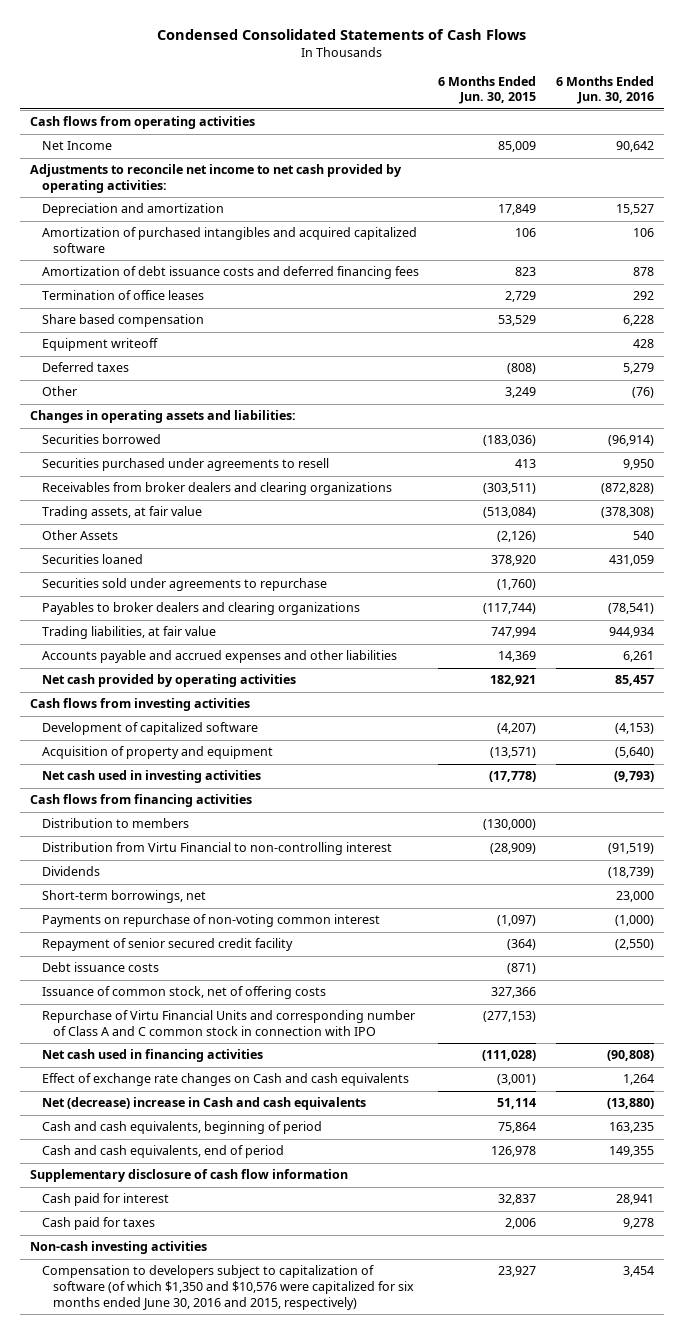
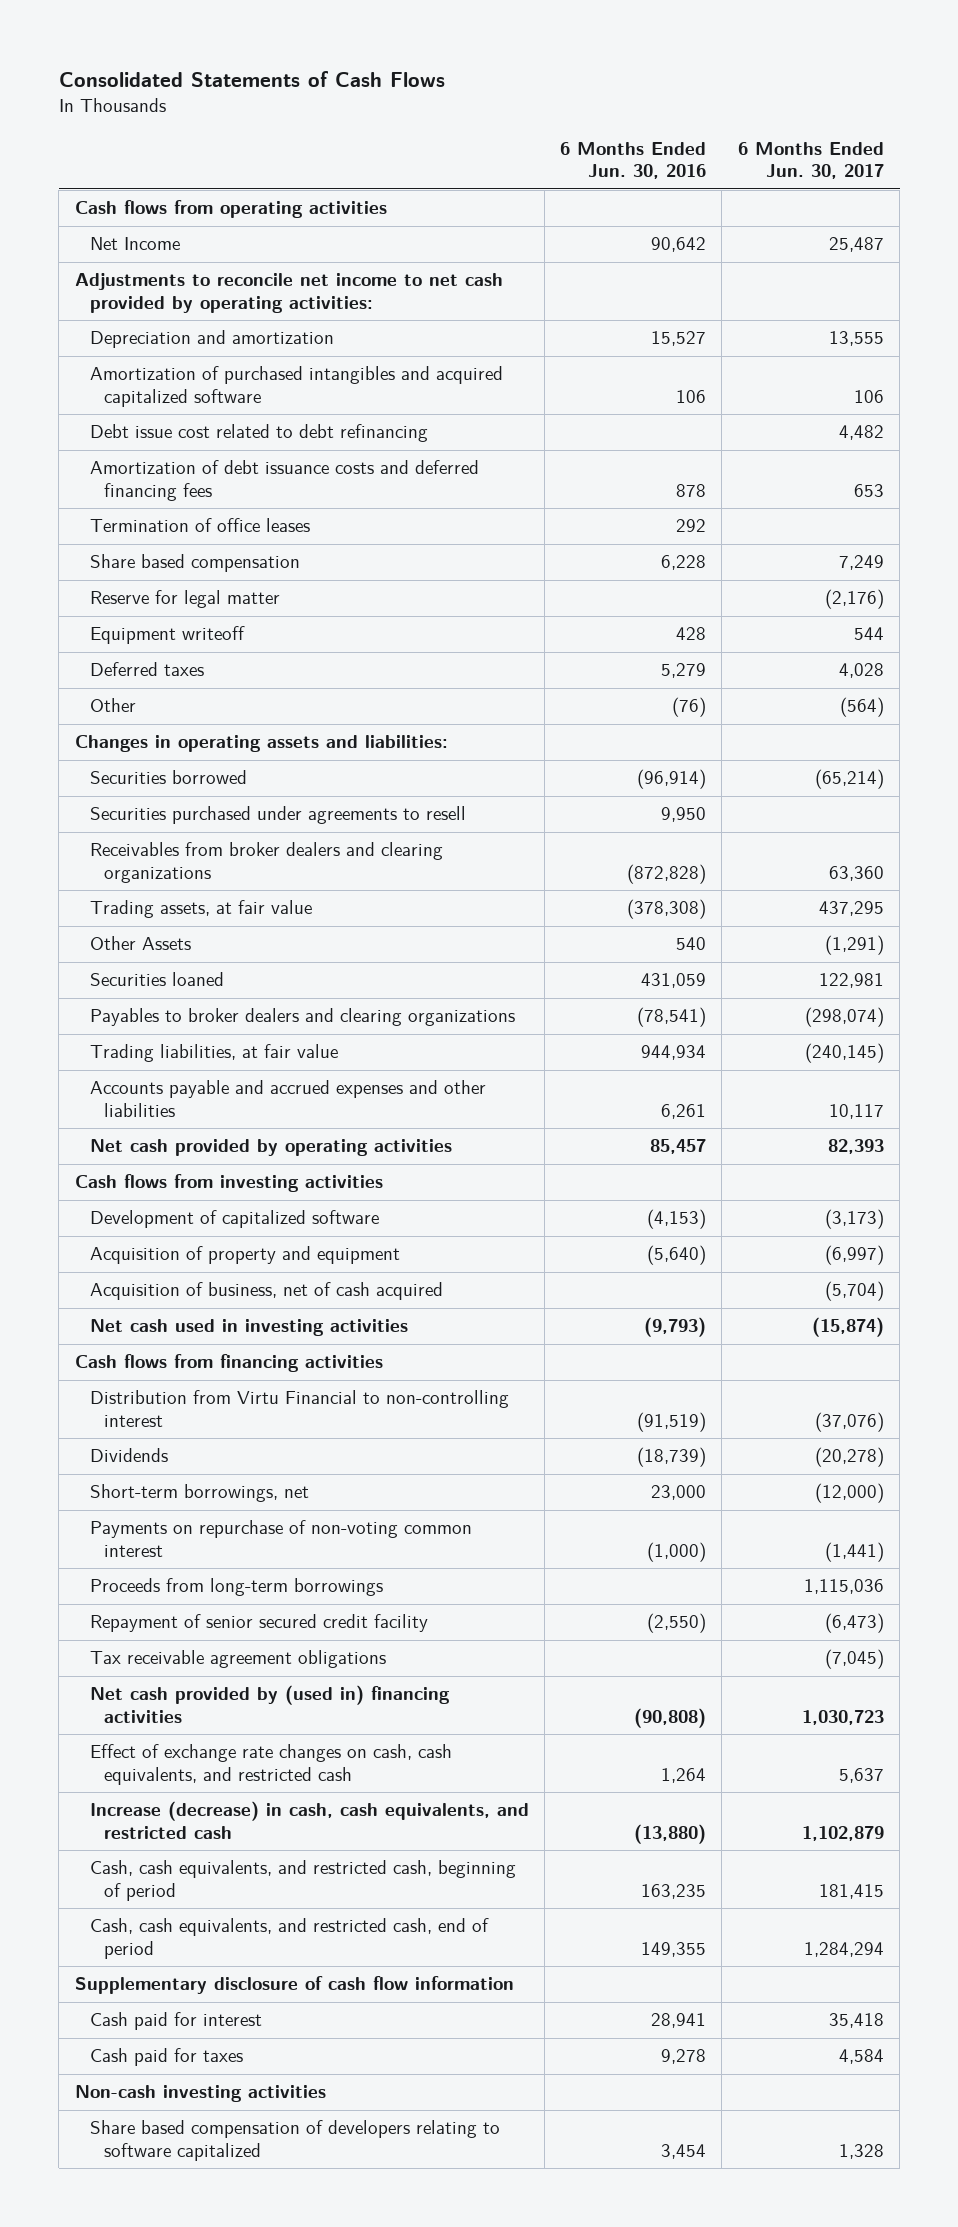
[157,28,527,40] Condensed Consolidated Statements of Cash Flows -> [58,71,445,88] Consolidated Statements of Cash Flows
[438,75,537,105] 6 Months Ended Jun. 30, 2015 -> none
none -> [737,141,884,180] 6 Months Ended Jun. 30, 2017
none -> [89,424,428,443] Debt issue cost related to debt refinancing
none -> [89,590,280,609] Reserve for legal matter
[41,578,327,592] Securities sold under agreements to repurchase -> none
none -> [89,1282,443,1301] Acquisition of business, net of cash acquired
[41,818,189,829] Distribution to members -> none
none -> [89,1578,383,1597] Proceeds from long-term borrowings
[41,962,159,973] Debt issuance costs -> none
[41,986,326,1000] Issuance of common stock, net of offering costs -> none
[41,1010,415,1036] Repurchase of Virtu Financial Units and corresponding number of Class A and C common stock in connection with IPO -> none
none -> [89,1650,386,1669] Tax receivable agreement obligations
[41,1049,263,1063] Net cash used in financing activities -> [89,1685,450,1724] Net cash provided by (used in) financing activities
[41,1073,409,1087] Effect of exchange rate changes on Cash and cash equivalents -> [89,1744,452,1786] Effect of exchange rate changes on cash, cash equivalents, and restricted cash
[41,1097,366,1111] Net (decrease) increase in Cash and cash equivalents -> [89,1801,529,1840] Increase (decrease) in cash, cash equivalents, and restricted cash
[41,1121,322,1135] Cash and cash equivalents, beginning of period -> [89,1860,516,1902] Cash, cash equivalents, and restricted cash, beginning of period
[41,1145,284,1159] Cash and cash equivalents, end of period -> [89,1918,489,1960] Cash, cash equivalents, and restricted cash, end of period
[41,1265,415,1310] Compensation to developers subject to capitalization of software (of which $1,350 and $10,576 were capitalized for six months ended June 30, 2016 and 2015, respectively) -> [89,2120,500,2162] Share based compensation of developers relating to software capitalized

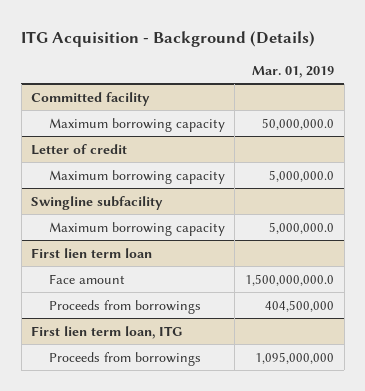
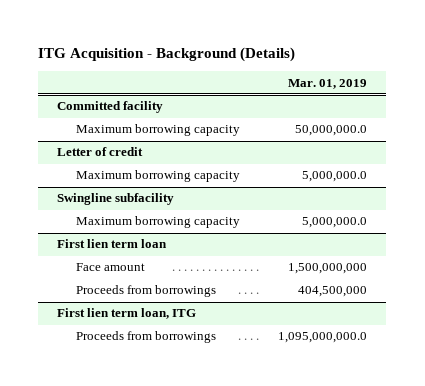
[244,273,334,286] 1,500,000,000.0 -> [288,263,368,275] 1,500,000,000
[254,351,334,364] 1,095,000,000 -> [278,332,368,344] 1,095,000,000.0

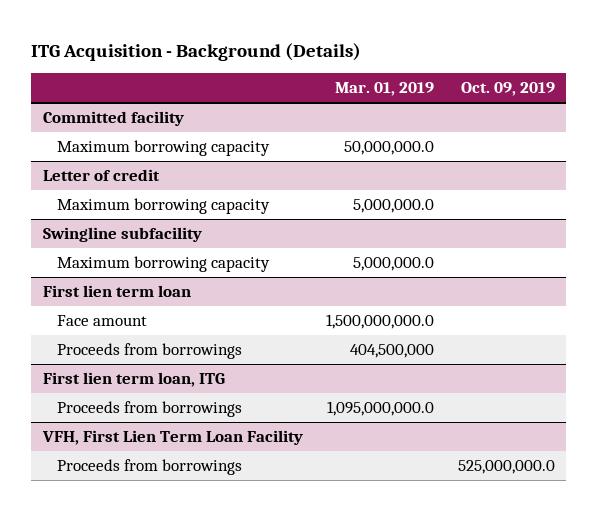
none -> [460,82,555,97] Oct. 09, 2019
[288,263,368,275] 1,500,000,000 -> [326,314,435,330] 1,500,000,000.0
none -> [41,430,303,446] VFH, First Lien Term Loan Facility
none -> [57,459,243,476] Proceeds from borrowings

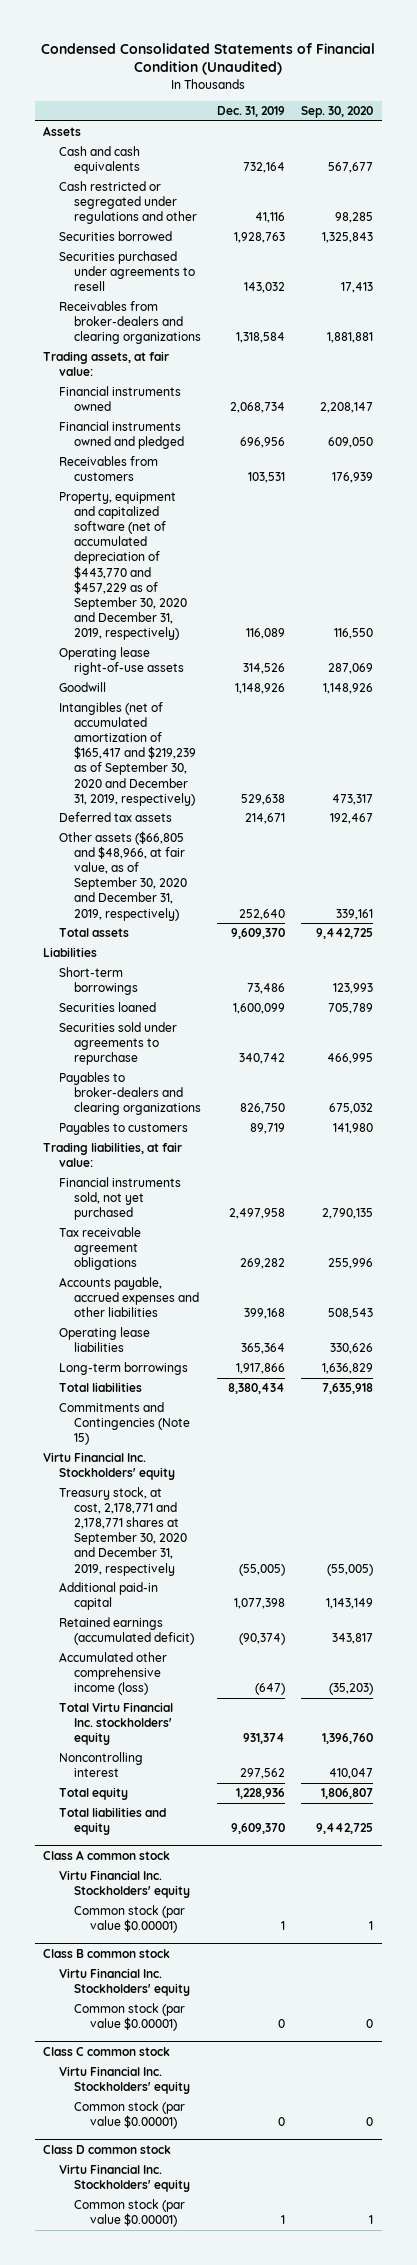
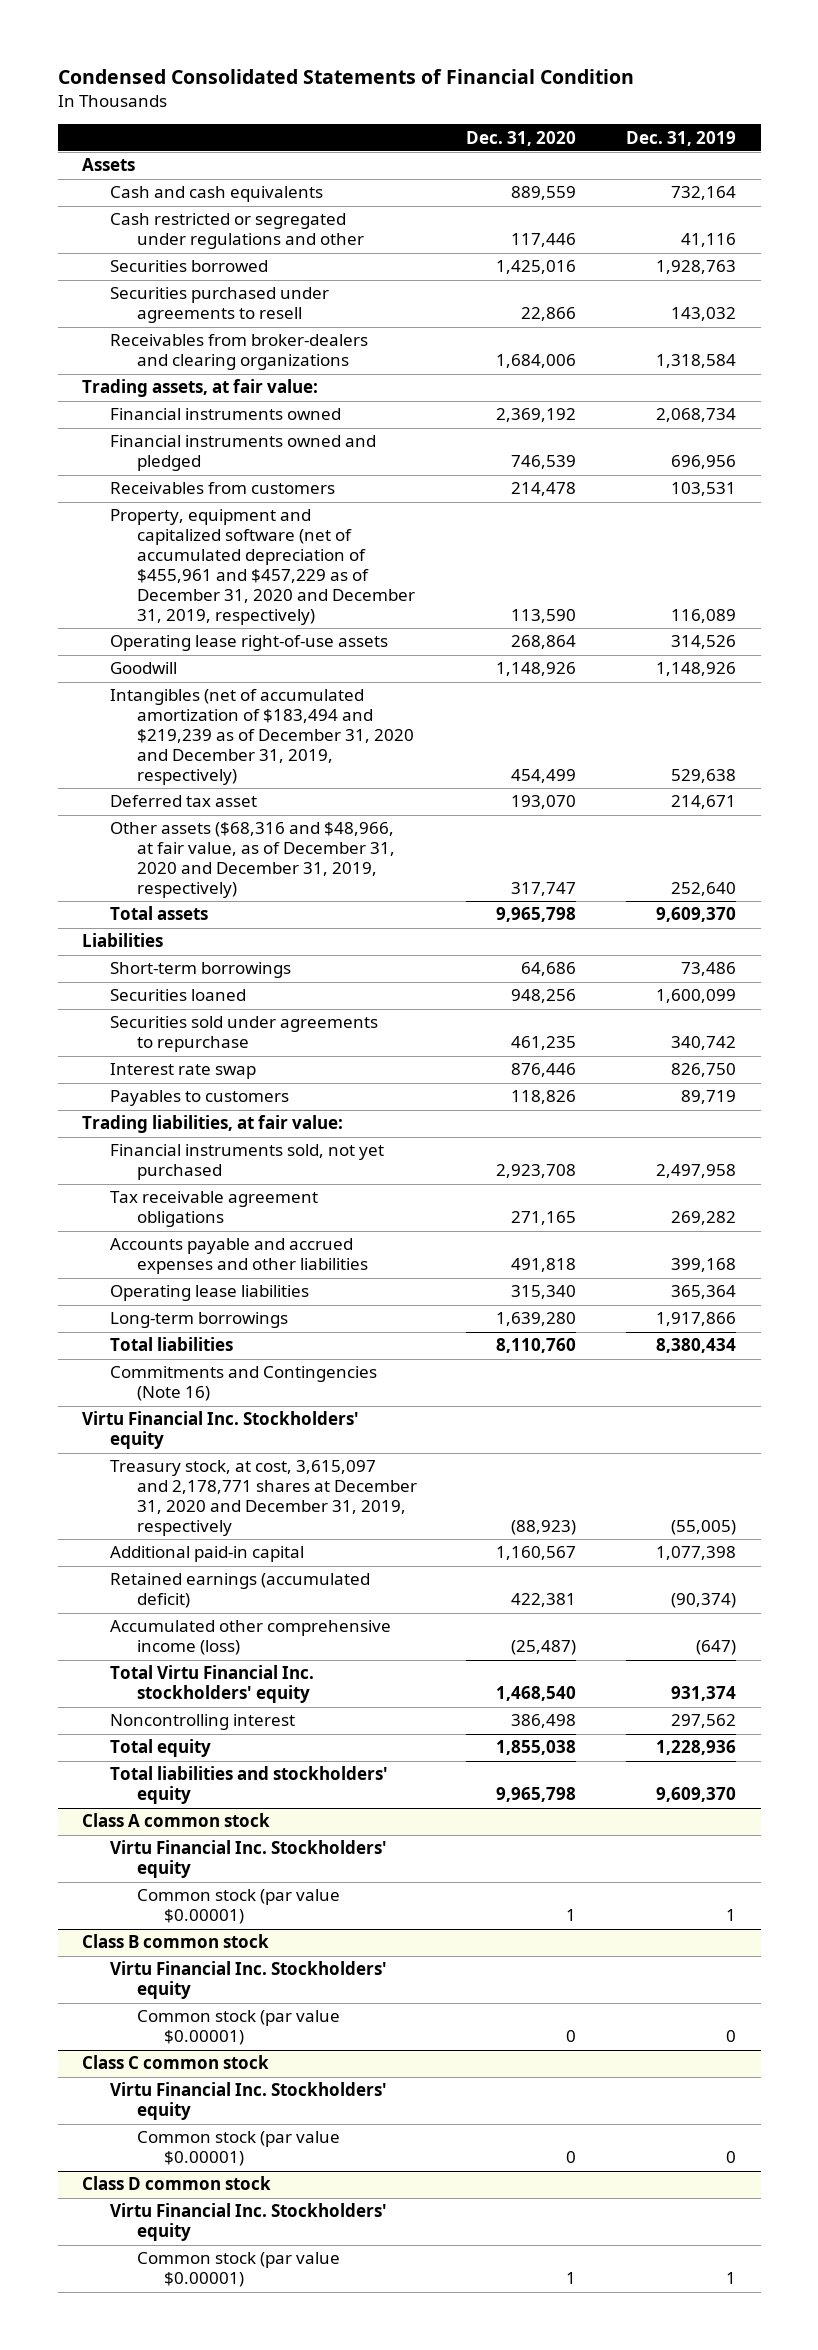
[41,42,376,76] Condensed Consolidated Statements of Financial Condition (Unaudited) -> [57,69,634,85] Condensed Consolidated Statements of Financial Condition
[301,105,374,118] Sep. 30, 2020 -> none
none -> [466,130,577,146] Dec. 31, 2020
[58,492,188,640] Property, equipment and capitalized software (net of accumulated depreciation of $443,770 and $457,229 as of September 30, 2020 and December 31, 2019, respectively) -> [109,509,415,626] Property, equipment and capitalized software (net of accumulated depreciation of $455,961 and $457,229 as of December 31, 2020 and December 31, 2019, respectively)
[58,702,197,806] Intangibles (net of accumulated amortization of $165,417 and $219,239 as of September 30, 2020 and December 31, 2019, respectively) -> [109,689,414,786] Intangibles (net of accumulated amortization of $183,494 and $219,239 as of December 31, 2020 and December 31, 2019, respectively)
[58,812,172,823] Deferred tax assets -> [109,795,257,808] Deferred tax asset
[58,831,188,921] Other assets ($66,805 and $48,966, at fair value, as of September 30, 2020 and December 31, 2019, respectively) -> [109,822,395,899] Other assets ($68,316 and $48,966, at fair value, as of December 31, 2020 and December 31, 2019, respectively)
[58,1072,202,1116] Payables to broker-dealers and clearing organizations -> [109,1063,256,1080] Interest rate swap
[58,1277,200,1318] Accounts payable, accrued expenses and other liabilities -> [109,1238,368,1275] Accounts payable and accrued expenses and other liabilities
[58,1402,191,1446] Commitments and Contingencies (Note 15) -> [109,1366,377,1402] Commitments and Contingencies (Note 16)
[58,1487,188,1576] Treasury stock, at cost, 2,178,771 and 2,178,771 shares at September 30, 2020 and December 31, 2019, respectively -> [109,1460,417,1537] Treasury stock, at cost, 3,615,097 and 2,178,771 shares at December 31, 2020 and December 31, 2019, respectively
[58,1807,166,1836] Total liabilities and equity -> [109,1766,388,1805] Total liabilities and stockholders' equity

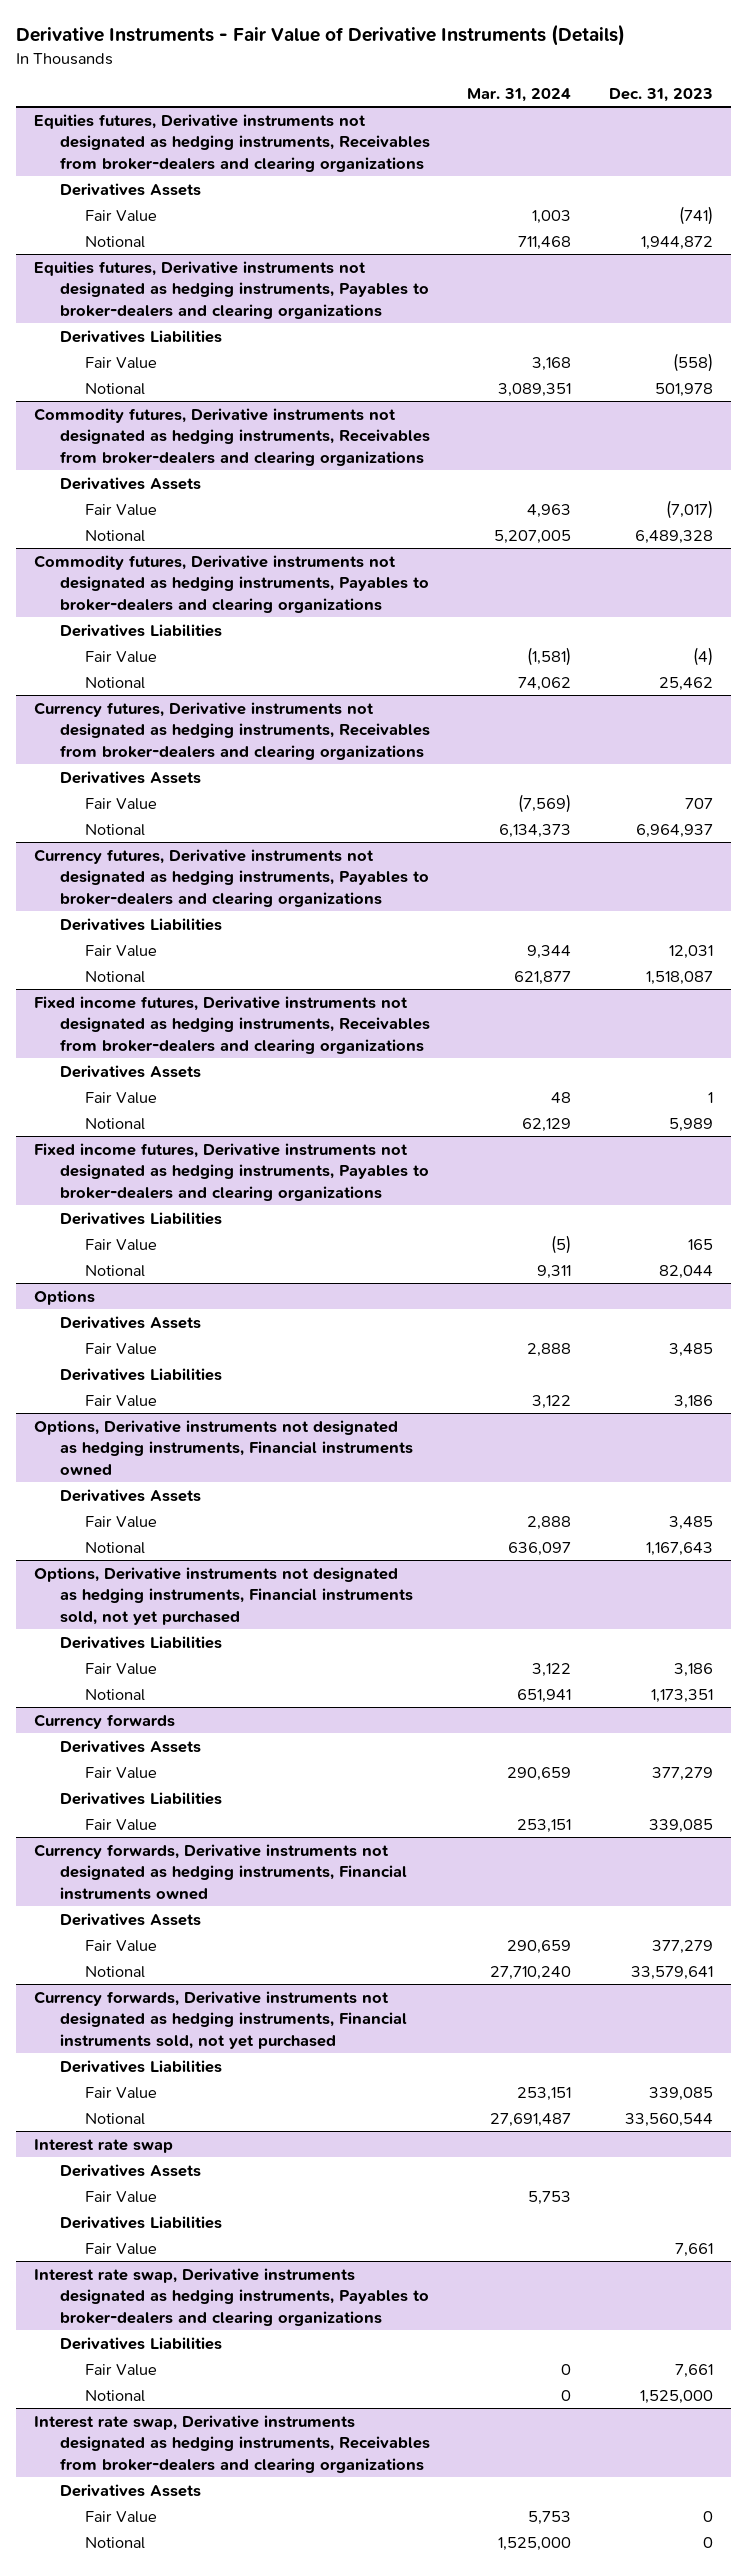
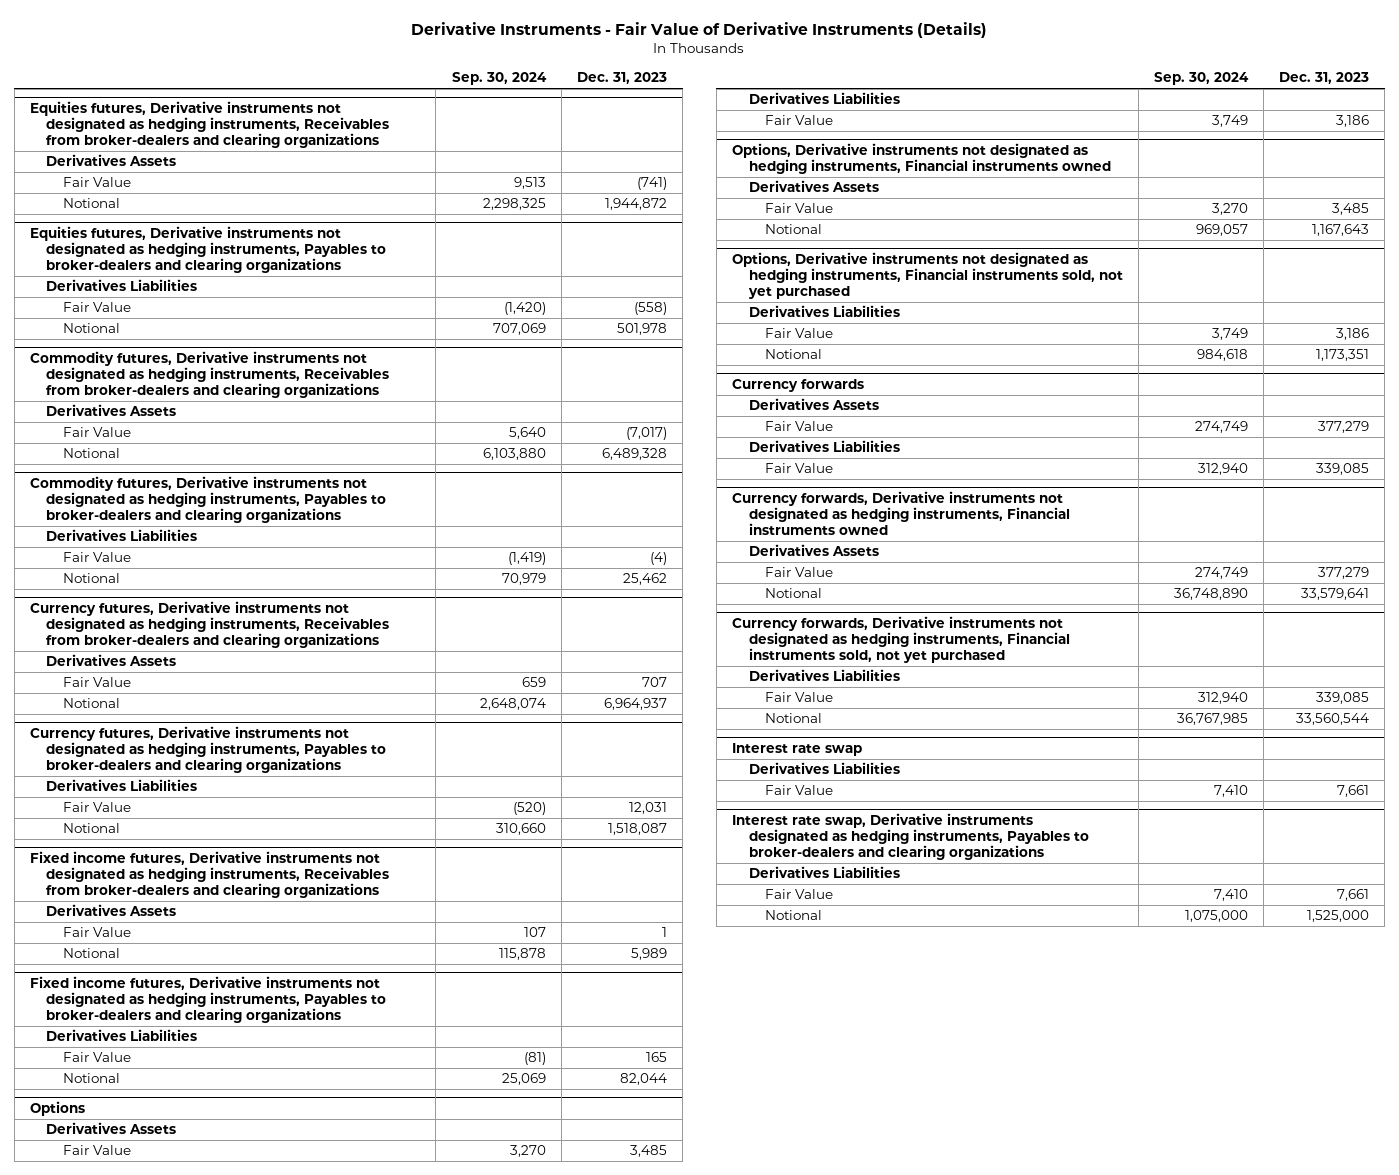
[467,87,572,102] Mar. 31, 2024 -> none
none -> [451,72,547,86] Sep. 30, 2024
[59,2163,201,2177] Derivatives Assets -> none
[85,2190,158,2203] Fair Value -> none
[34,2414,430,2473] Interest rate swap, Derivative instruments designated as hedging instruments, Receivables from broker-dealers and clearing organizations -> none
[59,2483,201,2497] Derivatives Assets -> none
[85,2510,158,2523] Fair Value -> none
[85,2536,146,2549] Notional -> none

